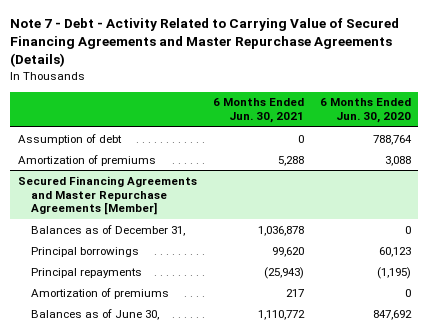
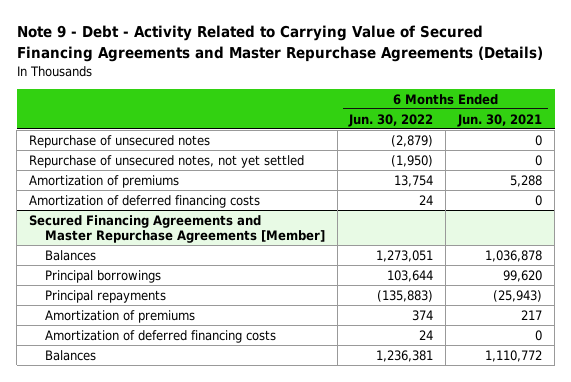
[9,18,399,68] Note 7 - Debt - Activity Related to Carrying Value of Secured Financing Agreements and Master Repurchase Agreements (Details) -> [16,25,543,62] Note 9 - Debt - Activity Related to Carrying Value of Secured Financing Agreements and Master Repurchase Agreements (Details)
[319,98,411,124] 6 Months Ended Jun. 30, 2020 -> none
none -> [348,113,434,127] Jun. 30, 2022
[17,133,122,145] Assumption of debt -> none
none -> [29,134,211,148] Repurchase of unsecured notes
none -> [29,154,305,168] Repurchase of unsecured notes, not yet settled
none -> [29,194,261,208] Amortization of deferred financing costs
[31,224,186,236] Balances as of December 31, -> [44,249,96,261] Balances
none -> [44,329,276,343] Amortization of deferred financing costs
[31,308,160,320] Balances as of June 30, -> [44,349,96,361] Balances

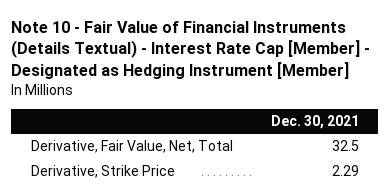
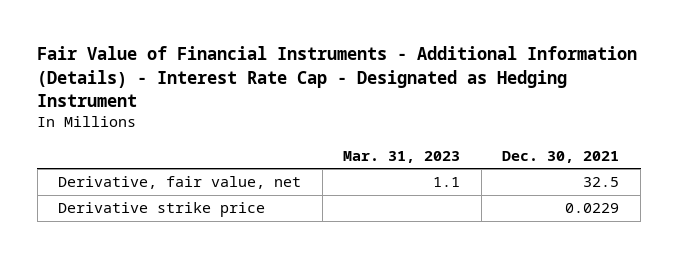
[11,20,371,79] Note 10 - Fair Value of Financial Instruments (Details Textual) - Interest Rate Cap [Member] - Designated as Hedging Instrument [Member] -> [37,46,638,108] Fair Value of Financial Instruments - Additional Information (Details) - Interest Rate Cap - Designated as Hedging Instrument
none -> [343,150,461,163] Mar. 31, 2023
[30,140,233,154] Derivative, Fair Value, Net, Total -> [58,176,302,190] Derivative, fair value, net
[30,165,175,179] Derivative, Strike Price -> [58,202,266,218] Derivative strike price
[332,165,360,177] 2.29 -> [565,203,620,214] 0.0229

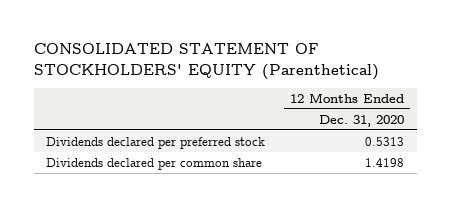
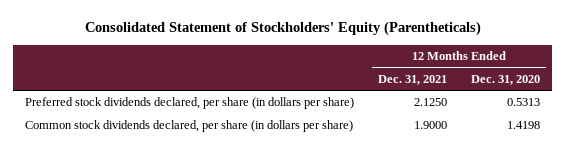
[34,43,380,80] CONSOLIDATED STATEMENT OF STOCKHOLDERS' EQUITY (Parenthetical) -> [84,21,481,37] Consolidated Statement of Stockholders' Equity (Parentheticals)
none -> [378,75,448,86] Dec. 31, 2021
[46,136,266,149] Dividends declared per preferred stock -> [25,97,355,110] Preferred stock dividends declared, per share (in dollars per share)
[46,157,263,170] Dividends declared per common share -> [25,120,354,133] Common stock dividends declared, per share (in dollars per share)

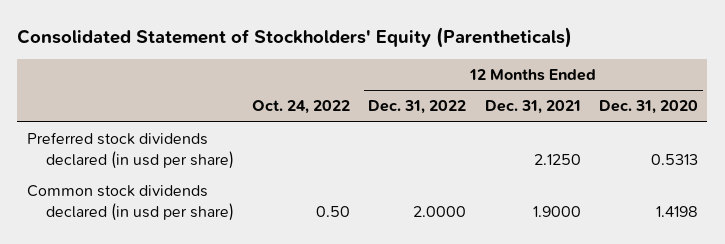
none -> [252,100,351,115] Oct. 24, 2022
none -> [368,100,467,115] Dec. 31, 2022
[25,97,355,110] Preferred stock dividends declared, per share (in dollars per share) -> [26,132,234,170] Preferred stock dividends declared (in usd per share)
[25,120,354,133] Common stock dividends declared, per share (in dollars per share) -> [26,185,234,222] Common stock dividends declared (in usd per share)

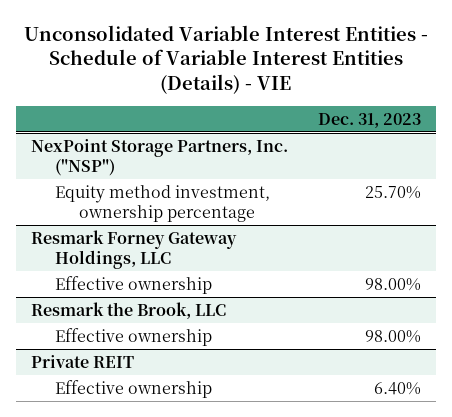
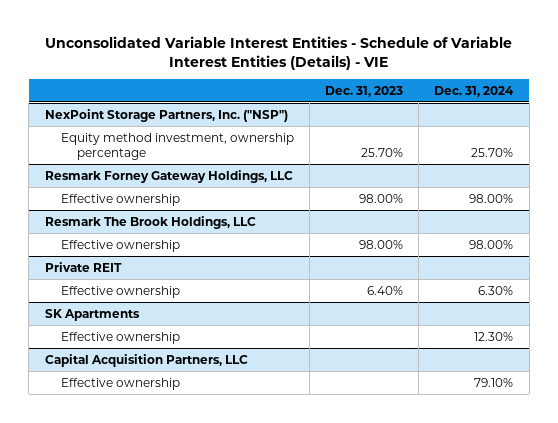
none -> [434,85,515,97] Dec. 31, 2024
[30,301,226,319] Resmark the Brook, LLC -> [44,215,256,229] Resmark The Brook Holdings, LLC
none -> [44,308,140,321] SK Apartments
none -> [60,331,180,344] Effective ownership
none -> [44,353,248,367] Capital Acquisition Partners, LLC
none -> [60,377,180,390] Effective ownership

